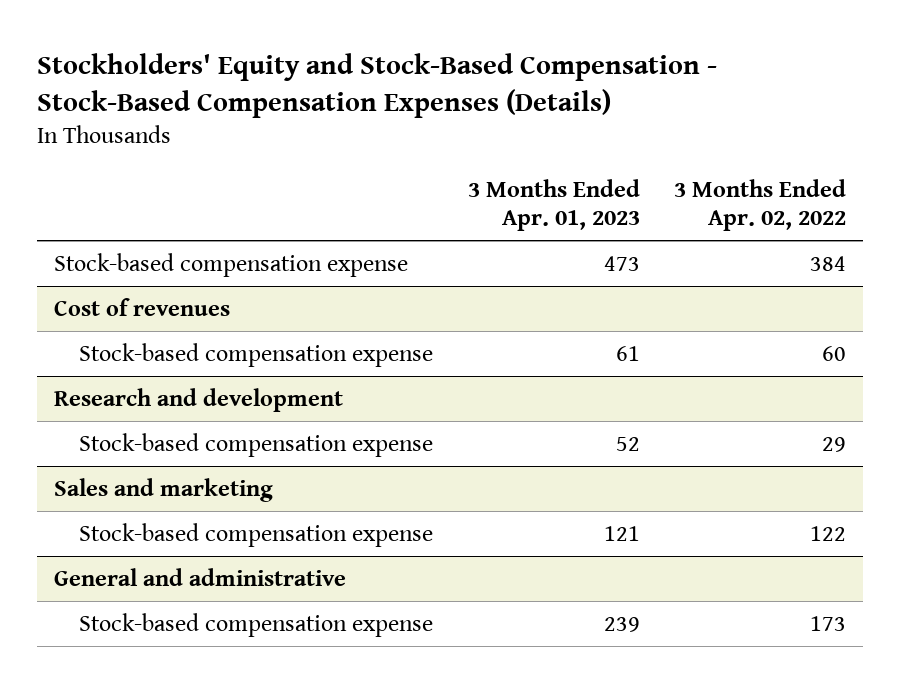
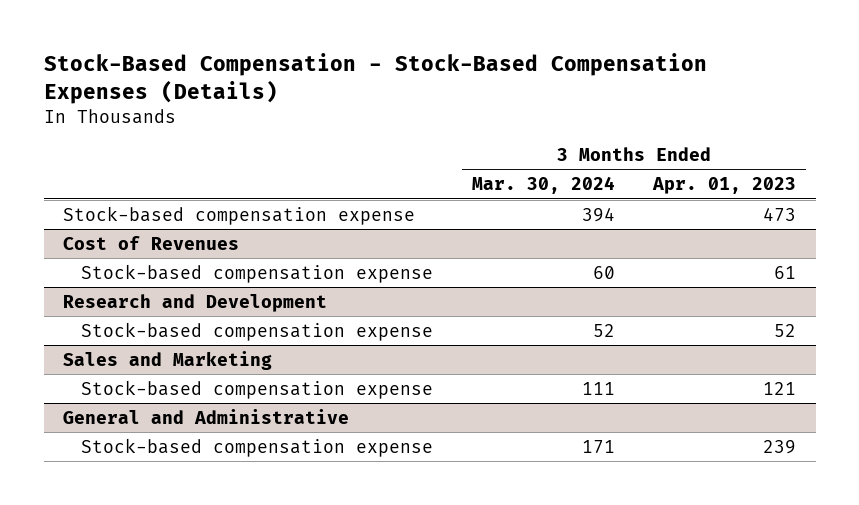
[36,52,717,118] Stockholders' Equity and Stock-Based Compensation - Stock-Based Compensation Expenses (Details) -> [43,53,707,104] Stock-Based Compensation - Stock-Based Compensation Expenses (Details)
[673,178,846,231] 3 Months Ended Apr. 02, 2022 -> none
none -> [471,176,615,195] Mar. 30, 2024
[53,297,230,316] Cost of revenues -> [63,235,240,250] Cost of Revenues
[53,387,343,412] Research and development -> [63,293,328,312] Research and Development
[53,477,273,502] Sales and marketing -> [63,350,273,370] Sales and Marketing
[53,567,346,586] General and administrative -> [63,408,350,424] General and Administrative

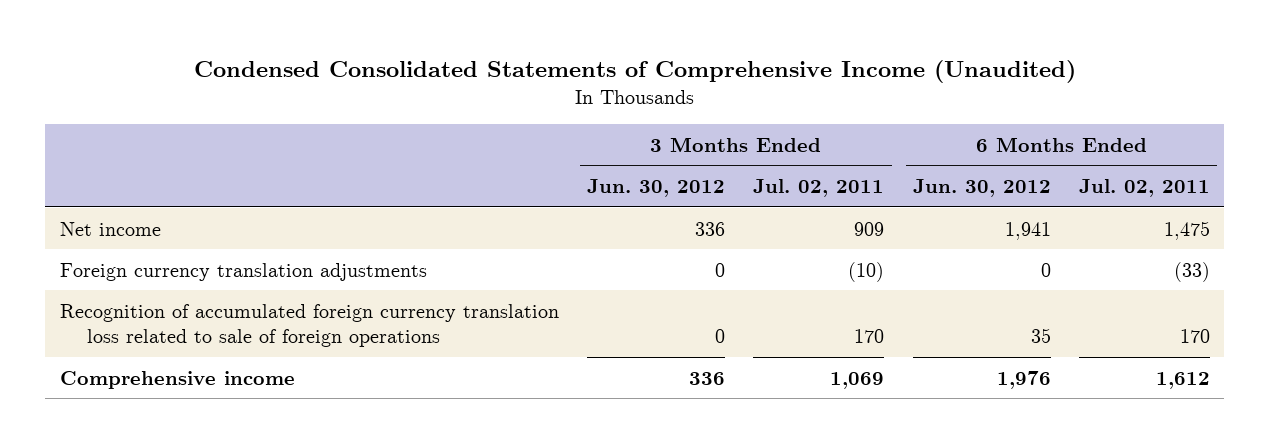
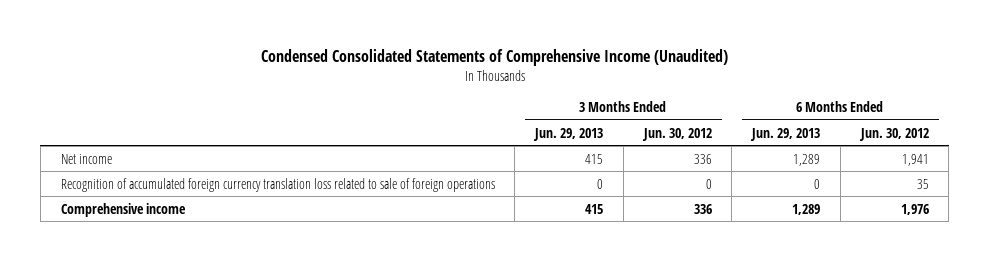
[753,179,885,198] Jul. 02, 2011 -> none
[1079,179,1211,198] Jul. 02, 2011 -> none
none -> [533,127,604,141] Jun. 29, 2013
none -> [750,127,821,141] Jun. 29, 2013
[59,262,427,281] Foreign currency translation adjustments -> none

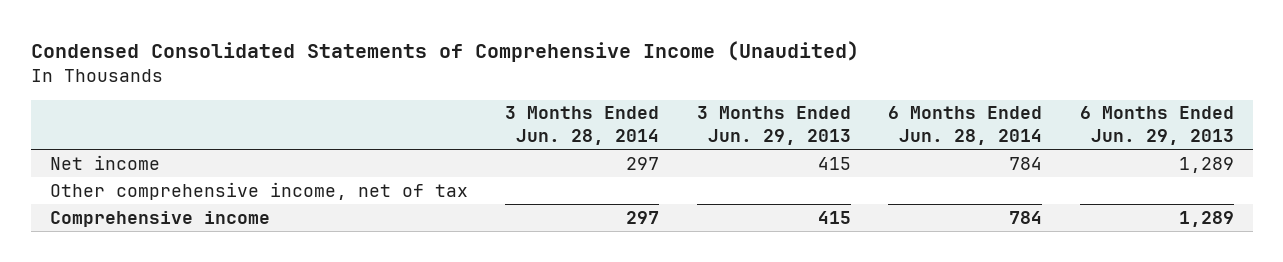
[641,127,712,141] Jun. 30, 2012 -> none
[858,127,929,141] Jun. 30, 2012 -> none
none -> [505,106,660,146] 3 Months Ended Jun. 28, 2014
none -> [888,106,1043,146] 6 Months Ended Jun. 28, 2014
[60,177,495,192] Recognition of accumulated foreign currency translation loss related to sale of foreign operations -> none
none -> [49,181,468,200] Other comprehensive income, net of tax

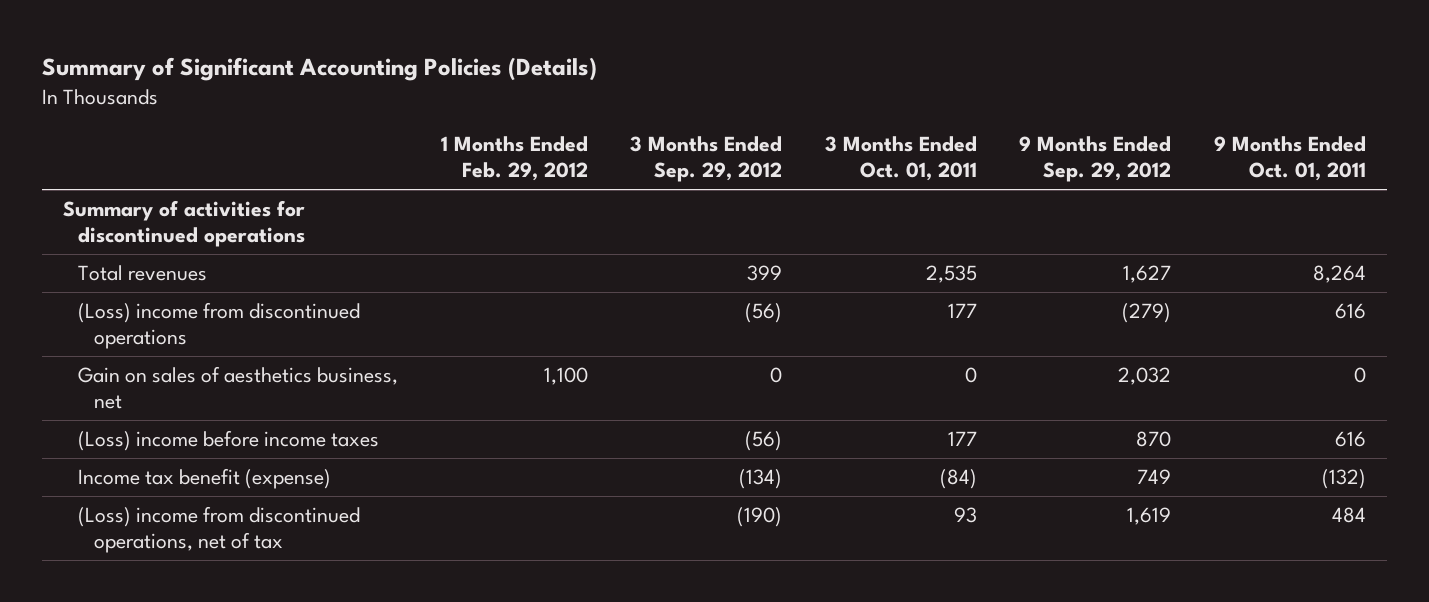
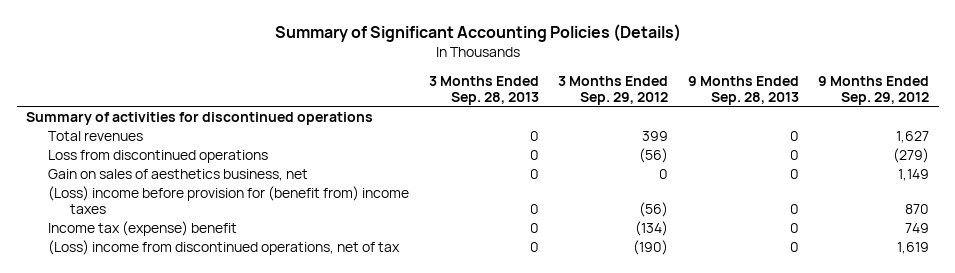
[440,136,588,182] 1 Months Ended Feb. 29, 2012 -> none
[824,136,977,182] 3 Months Ended Oct. 01, 2011 -> none
[1213,136,1366,182] 9 Months Ended Oct. 01, 2011 -> none
none -> [428,75,539,105] 3 Months Ended Sep. 28, 2013
none -> [687,75,799,105] 9 Months Ended Sep. 28, 2013
[78,301,361,350] (Loss) income from discontinued operations -> [48,149,269,163] Loss from discontinued operations
[1118,366,1172,385] 2,032 -> [898,168,930,181] 1,149
[78,429,380,451] (Loss) income before income taxes -> [48,185,410,214] (Loss) income before provision for (benefit from) income taxes
[78,467,332,489] Income tax benefit (expense) -> [48,220,238,236] Income tax (expense) benefit

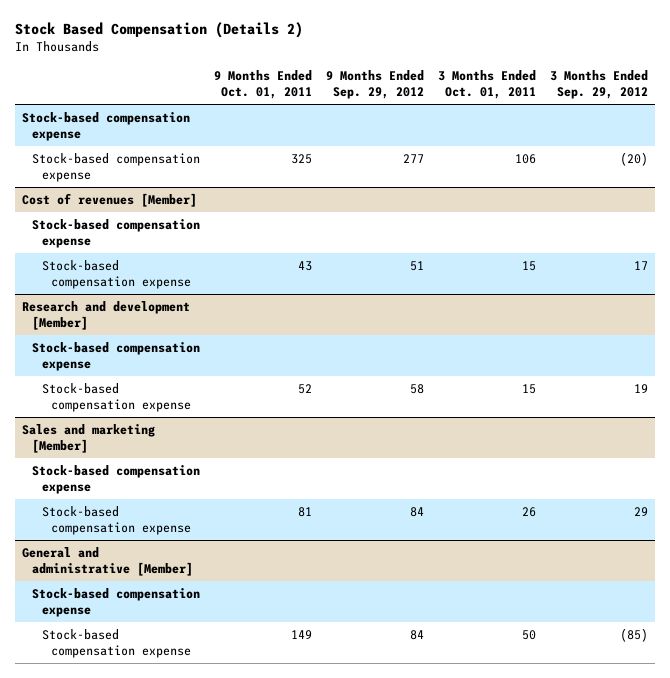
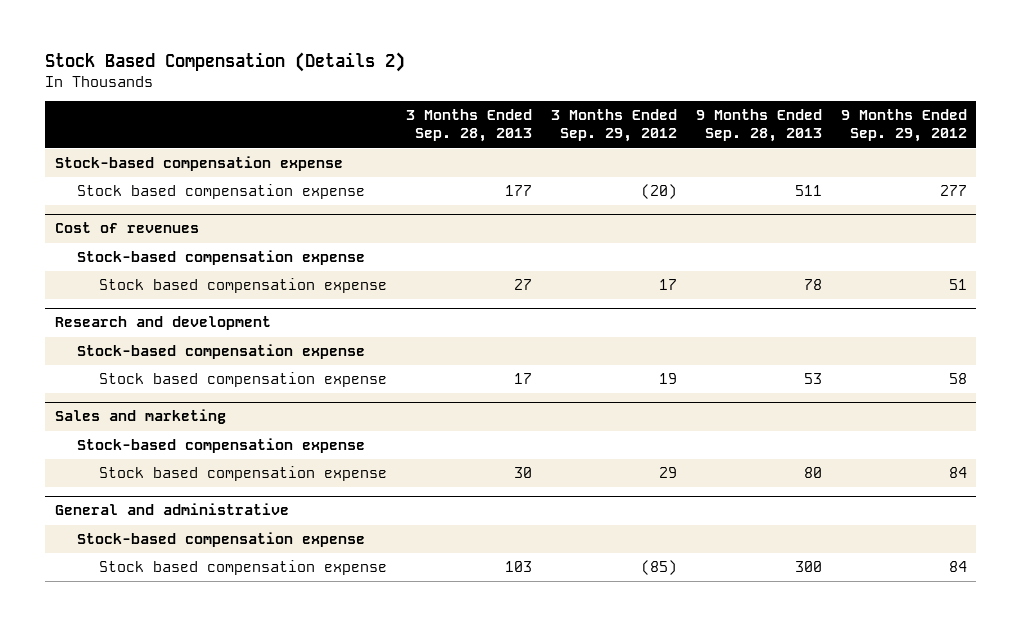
[213,70,312,100] 9 Months Ended Oct. 01, 2011 -> none
[438,70,537,100] 3 Months Ended Oct. 01, 2011 -> none
none -> [406,109,533,143] 3 Months Ended Sep. 28, 2013
none -> [696,109,823,143] 9 Months Ended Sep. 28, 2013
[31,152,200,182] Stock-based compensation expense -> [76,184,365,200] Stock based compensation expense
[21,192,197,207] Cost of revenues [Member] -> [54,222,199,234] Cost of revenues
[41,259,192,289] Stock-based compensation expense -> [99,278,388,294] Stock based compensation expense
[21,300,190,330] Research and development [Member] -> [54,316,271,331] Research and development
[41,382,192,412] Stock-based compensation expense -> [99,372,388,388] Stock based compensation expense
[21,423,155,453] Sales and marketing [Member] -> [54,409,226,425] Sales and marketing
[41,505,192,535] Stock-based compensation expense -> [99,466,388,482] Stock based compensation expense
[21,546,193,576] General and administrative [Member] -> [54,503,289,516] General and administrative
[41,628,192,658] Stock-based compensation expense -> [99,560,388,576] Stock based compensation expense

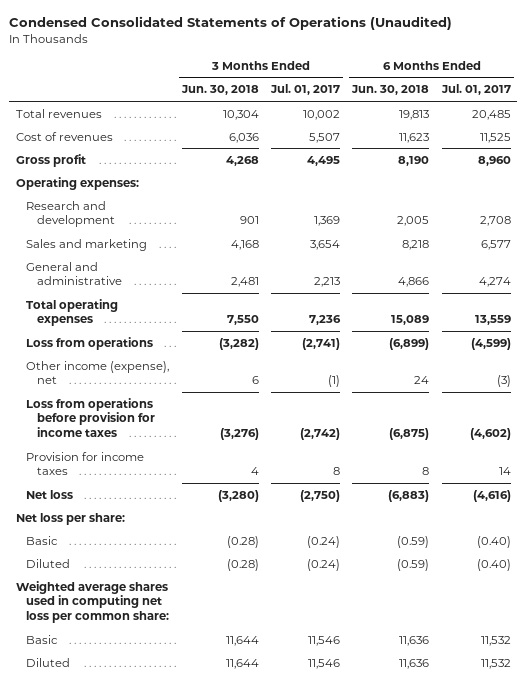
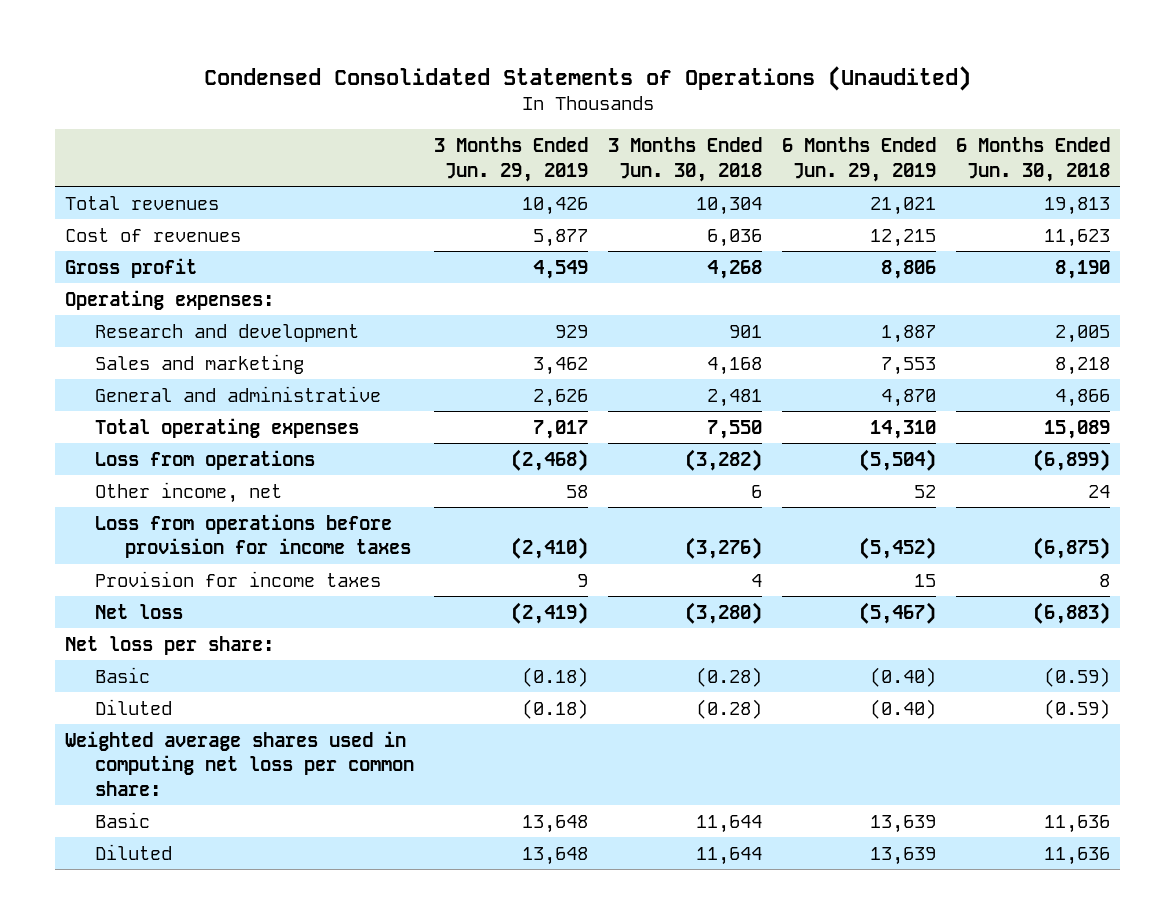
[270,84,341,96] Jul. 01, 2017 -> none
[440,84,511,96] Jul. 01, 2017 -> none
none -> [434,137,589,182] 3 Months Ended Jun. 29, 2019
none -> [782,137,937,182] 6 Months Ended Jun. 29, 2019
[26,360,170,385] Other income (expense), net -> [95,481,283,503] Other income, net

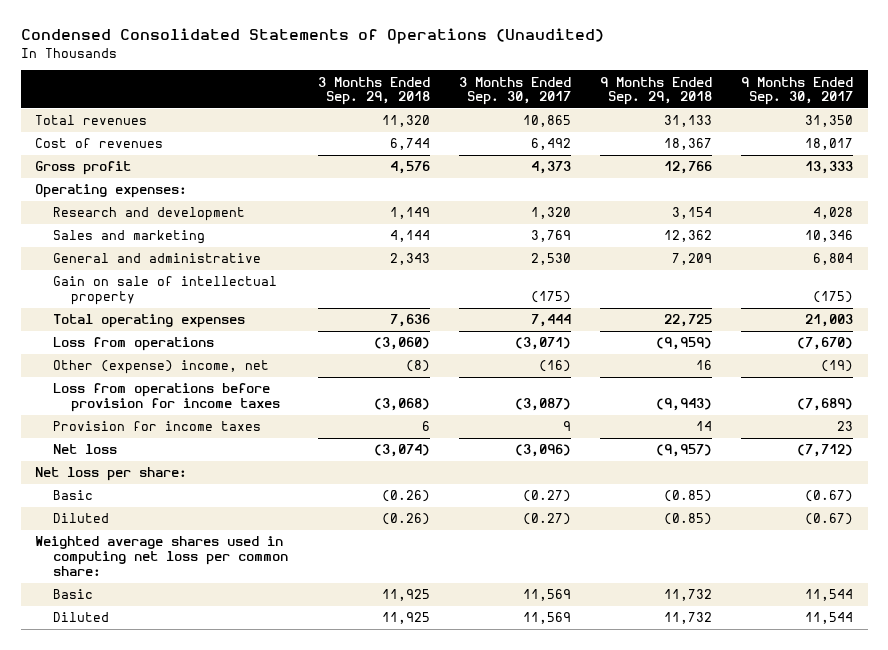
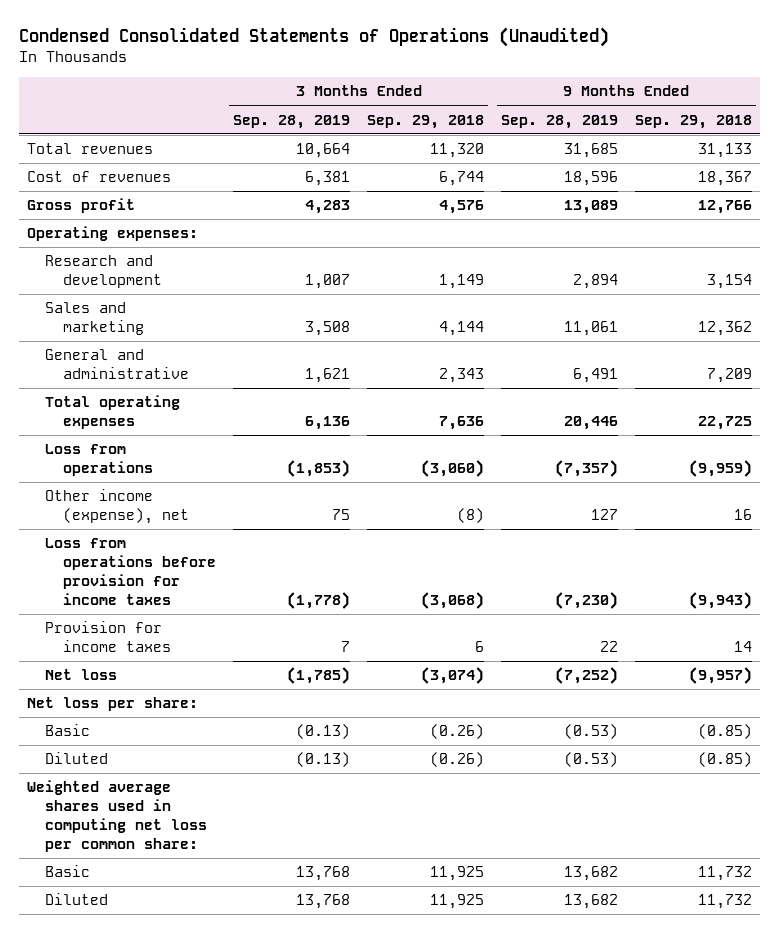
[458,76,571,106] 3 Months Ended Sep. 30, 2017 -> none
[741,76,854,106] 9 Months Ended Sep. 30, 2017 -> none
none -> [233,114,351,129] Sep. 28, 2019
none -> [500,114,618,129] Sep. 28, 2019
[53,276,278,306] Gain on sale of intellectual property -> none
[53,360,270,375] Other (expense) income, net -> [45,489,190,525] Other income (expense), net

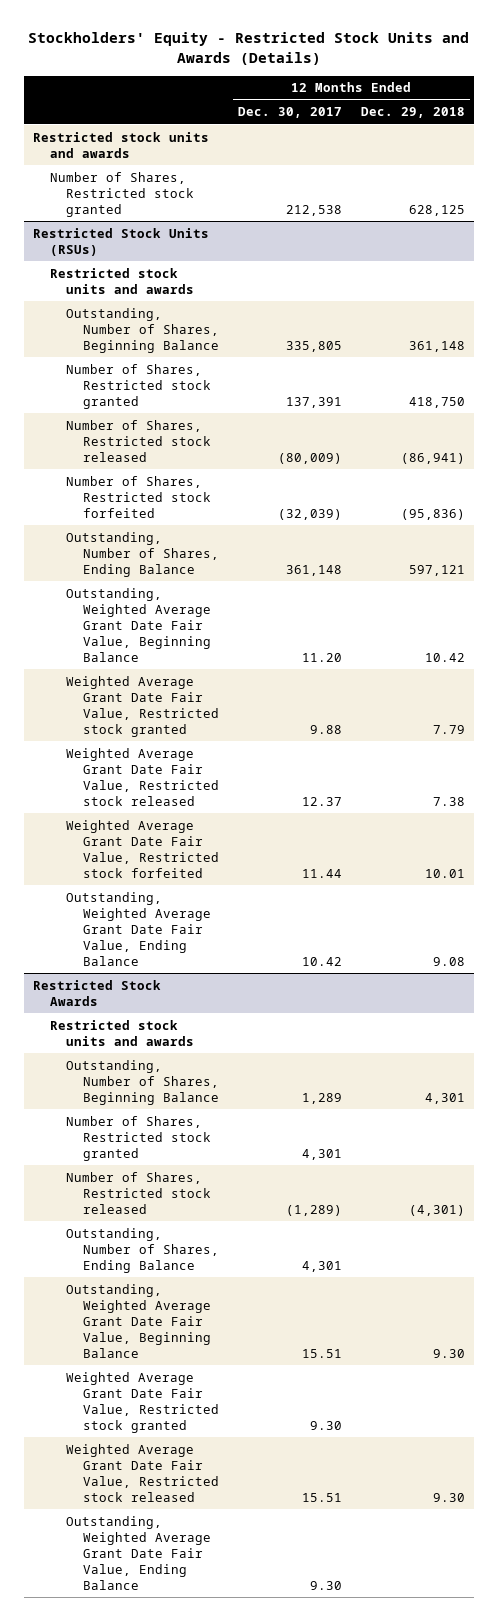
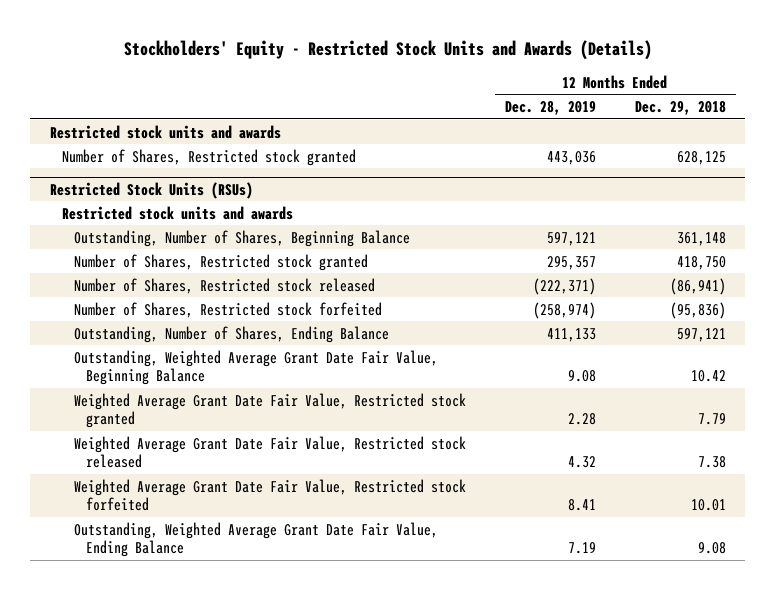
[237,107,342,119] Dec. 30, 2017 -> none
none -> [505,101,597,116] Dec. 28, 2019
[33,979,162,1006] Restricted Stock Awards -> none
[49,1019,195,1046] Restricted stock units and awards -> none
[66,1059,219,1105] Outstanding, Number of Shares, Beginning Balance -> none
[66,1115,211,1161] Number of Shares, Restricted stock granted -> none
[66,1171,211,1214] Number of Shares, Restricted stock released -> none
[66,1227,219,1273] Outstanding, Number of Shares, Ending Balance -> none
[66,1283,211,1358] Outstanding, Weighted Average Grant Date Fair Value, Beginning Balance -> none
[66,1371,219,1433] Weighted Average Grant Date Fair Value, Restricted stock granted -> none
[66,1443,219,1502] Weighted Average Grant Date Fair Value, Restricted stock released -> none
[66,1515,211,1590] Outstanding, Weighted Average Grant Date Fair Value, Ending Balance -> none

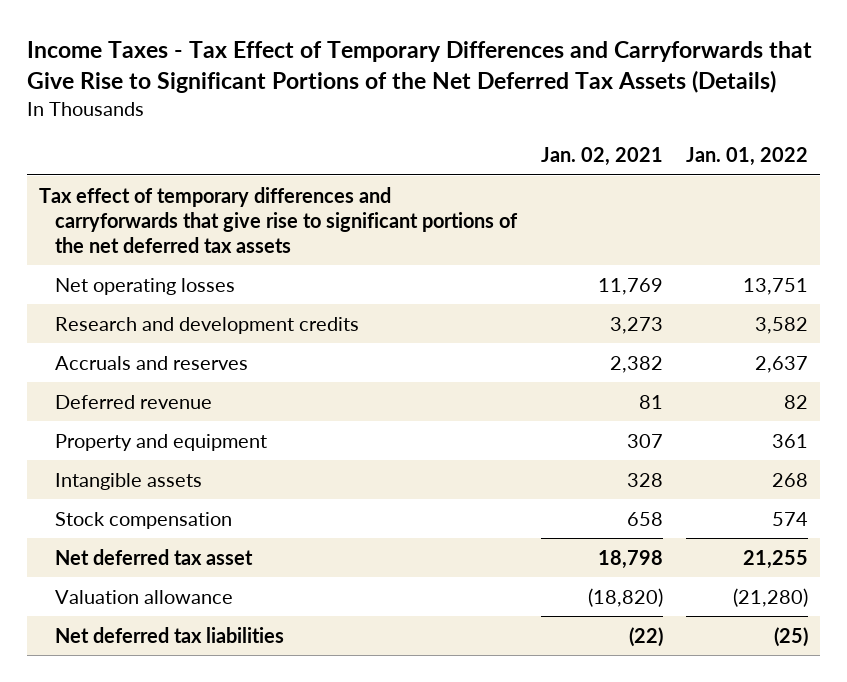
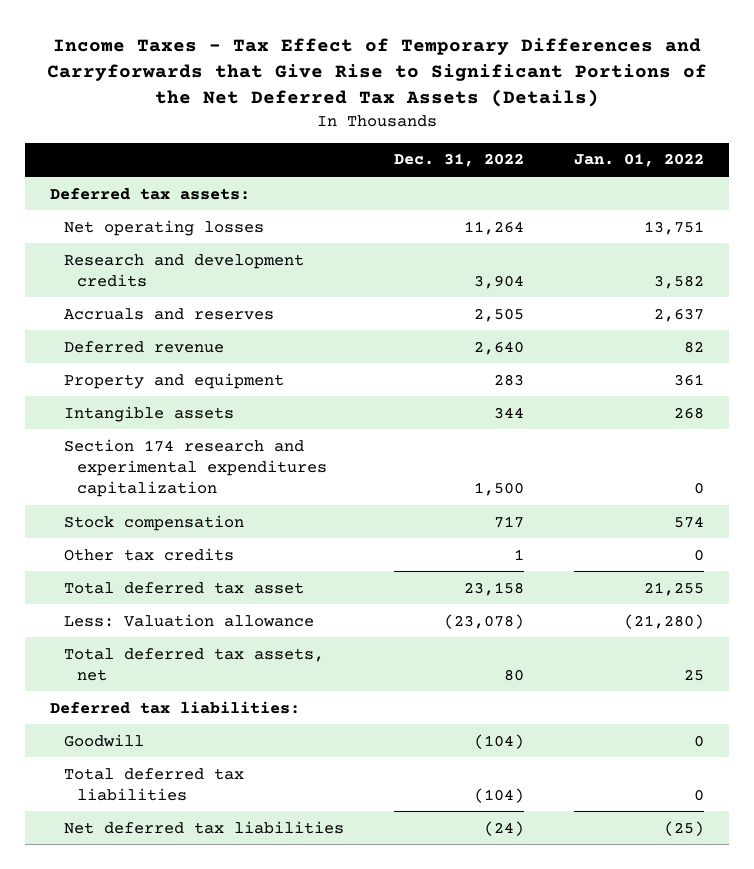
[540,147,663,167] Jan. 02, 2021 -> none
none -> [393,153,524,168] Dec. 31, 2022
[38,186,519,254] Tax effect of temporary differences and carryforwards that give rise to significant portions of the net deferred tax assets -> none
none -> [49,187,250,200] Deferred tax assets:
none -> [63,438,328,498] Section 174 research and experimental expenditures capitalization
none -> [63,547,234,561] Other tax credits
[55,548,254,565] Net deferred tax asset -> [63,581,304,594] Total deferred tax asset
[55,589,234,604] Valuation allowance -> [63,613,314,627] Less: Valuation allowance
none -> [63,647,324,681] Total deferred tax assets, net
none -> [49,700,300,714] Deferred tax liabilities:
none -> [63,733,144,747] Goodwill
none -> [63,767,244,801] Total deferred tax liabilities

